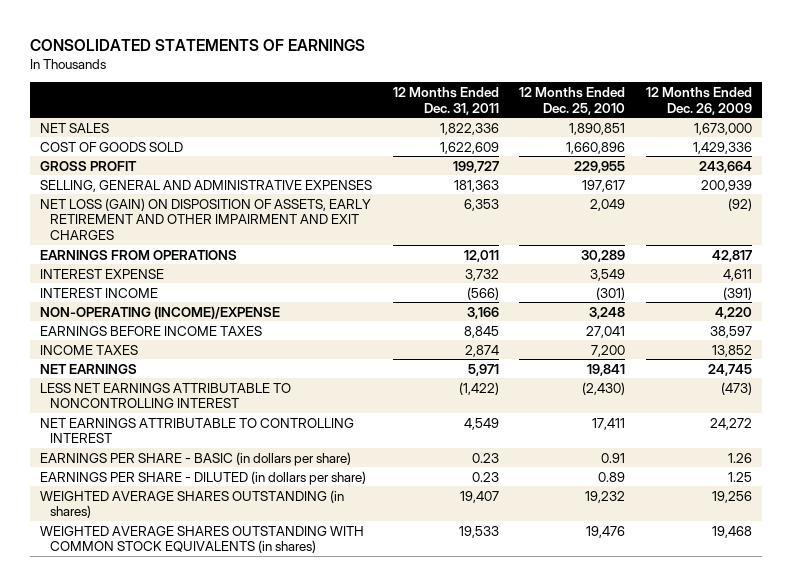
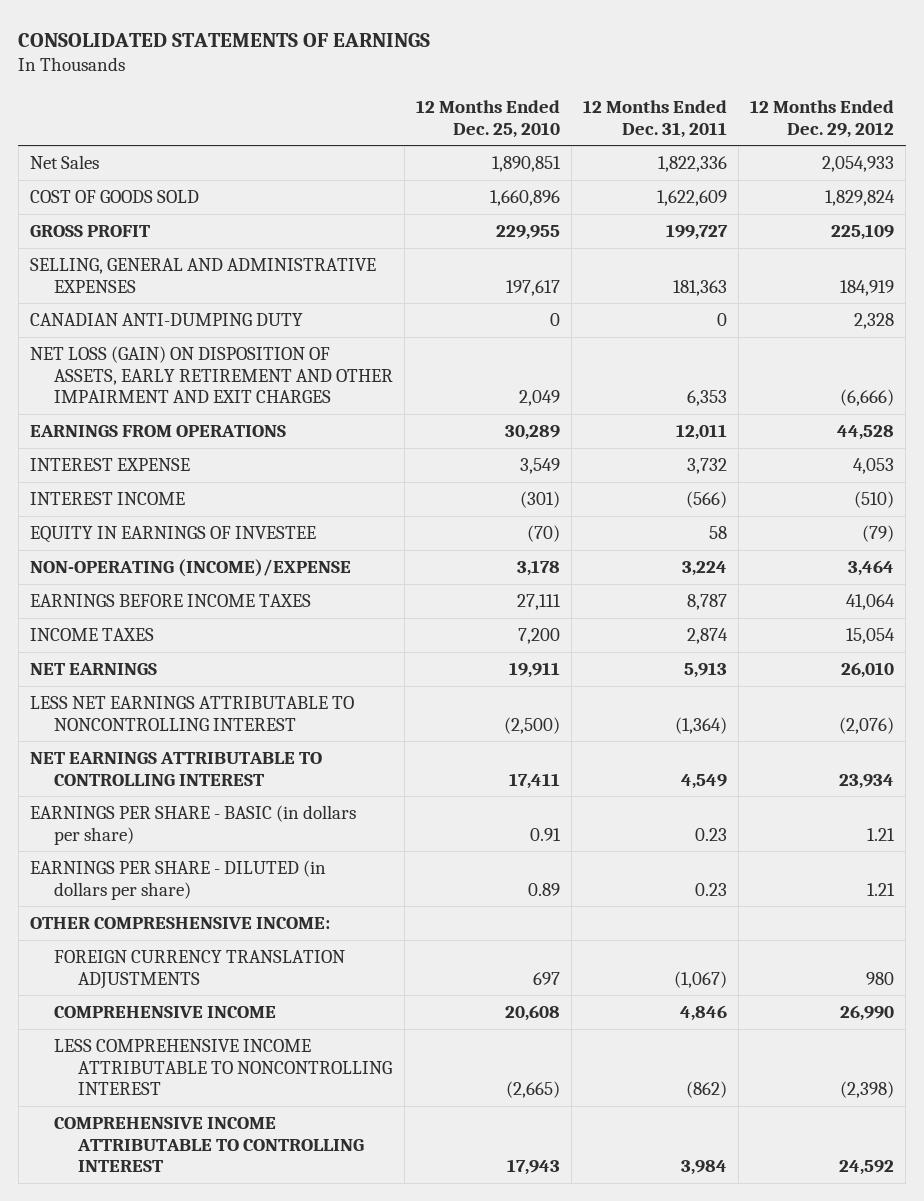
[645,86,752,115] 12 Months Ended Dec. 26, 2009 -> none
none -> [750,100,895,138] 12 Months Ended Dec. 29, 2012
[40,122,110,133] NET SALES -> [29,155,99,170] Net Sales
none -> [29,313,303,327] CANADIAN ANTI-DUMPING DUTY
none -> [29,526,316,544] EQUITY IN EARNINGS OF INVESTEE
[466,306,499,319] 3,166 -> [682,561,728,577] 3,224
[589,306,626,319] 3,248 -> [516,560,560,577] 3,178
[463,325,499,338] 8,845 -> [687,594,728,611] 8,787
[586,325,626,338] 27,041 -> [516,594,561,611] 27,111
[467,363,499,376] 5,971 -> [684,662,728,679] 5,913
[587,363,626,376] 19,841 -> [508,662,560,679] 19,911
[458,381,499,395] (1,422) -> [675,716,728,734] (1,364)
[582,381,626,395] (2,430) -> [503,716,560,734] (2,500)
[40,489,345,519] WEIGHTED AVERAGE SHARES OUTSTANDING (in shares) -> none
[40,525,365,554] WEIGHTED AVERAGE SHARES OUTSTANDING WITH COMMON STOCK EQUIVALENTS (in shares) -> none
none -> [29,917,330,930] OTHER COMPRESHENSIVE INCOME:
none -> [53,950,345,989] FOREIGN CURRENCY TRANSLATION ADJUSTMENTS
none -> [53,1006,276,1019] COMPREHENSIVE INCOME
none -> [53,1039,392,1096] LESS COMPREHENSIVE INCOME ATTRIBUTABLE TO NONCONTROLLING INTEREST
none -> [53,1117,364,1173] COMPREHENSIVE INCOME ATTRIBUTABLE TO CONTROLLING INTEREST

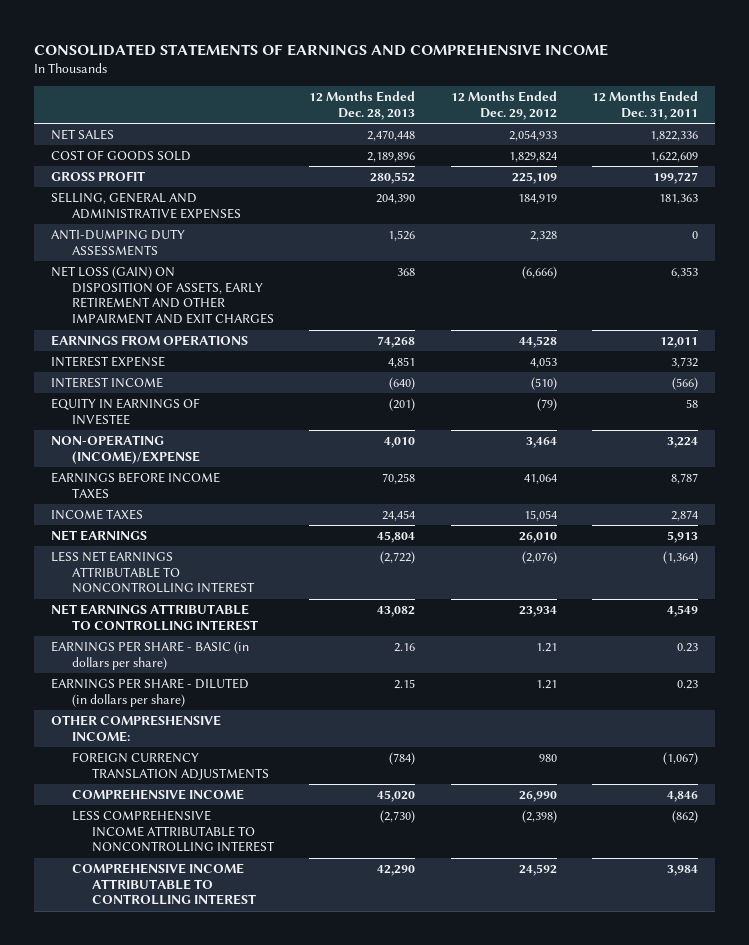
[18,32,431,47] CONSOLIDATED STATEMENTS OF EARNINGS -> [33,43,608,56] CONSOLIDATED STATEMENTS OF EARNINGS AND COMPREHENSIVE INCOME
[415,100,560,138] 12 Months Ended Dec. 25, 2010 -> none
none -> [309,91,416,120] 12 Months Ended Dec. 28, 2013
[29,155,99,170] Net Sales -> [51,129,115,141] NET SALES
[29,313,303,327] CANADIAN ANTI-DUMPING DUTY -> [51,229,186,256] ANTI-DUMPING DUTY ASSESSMENTS

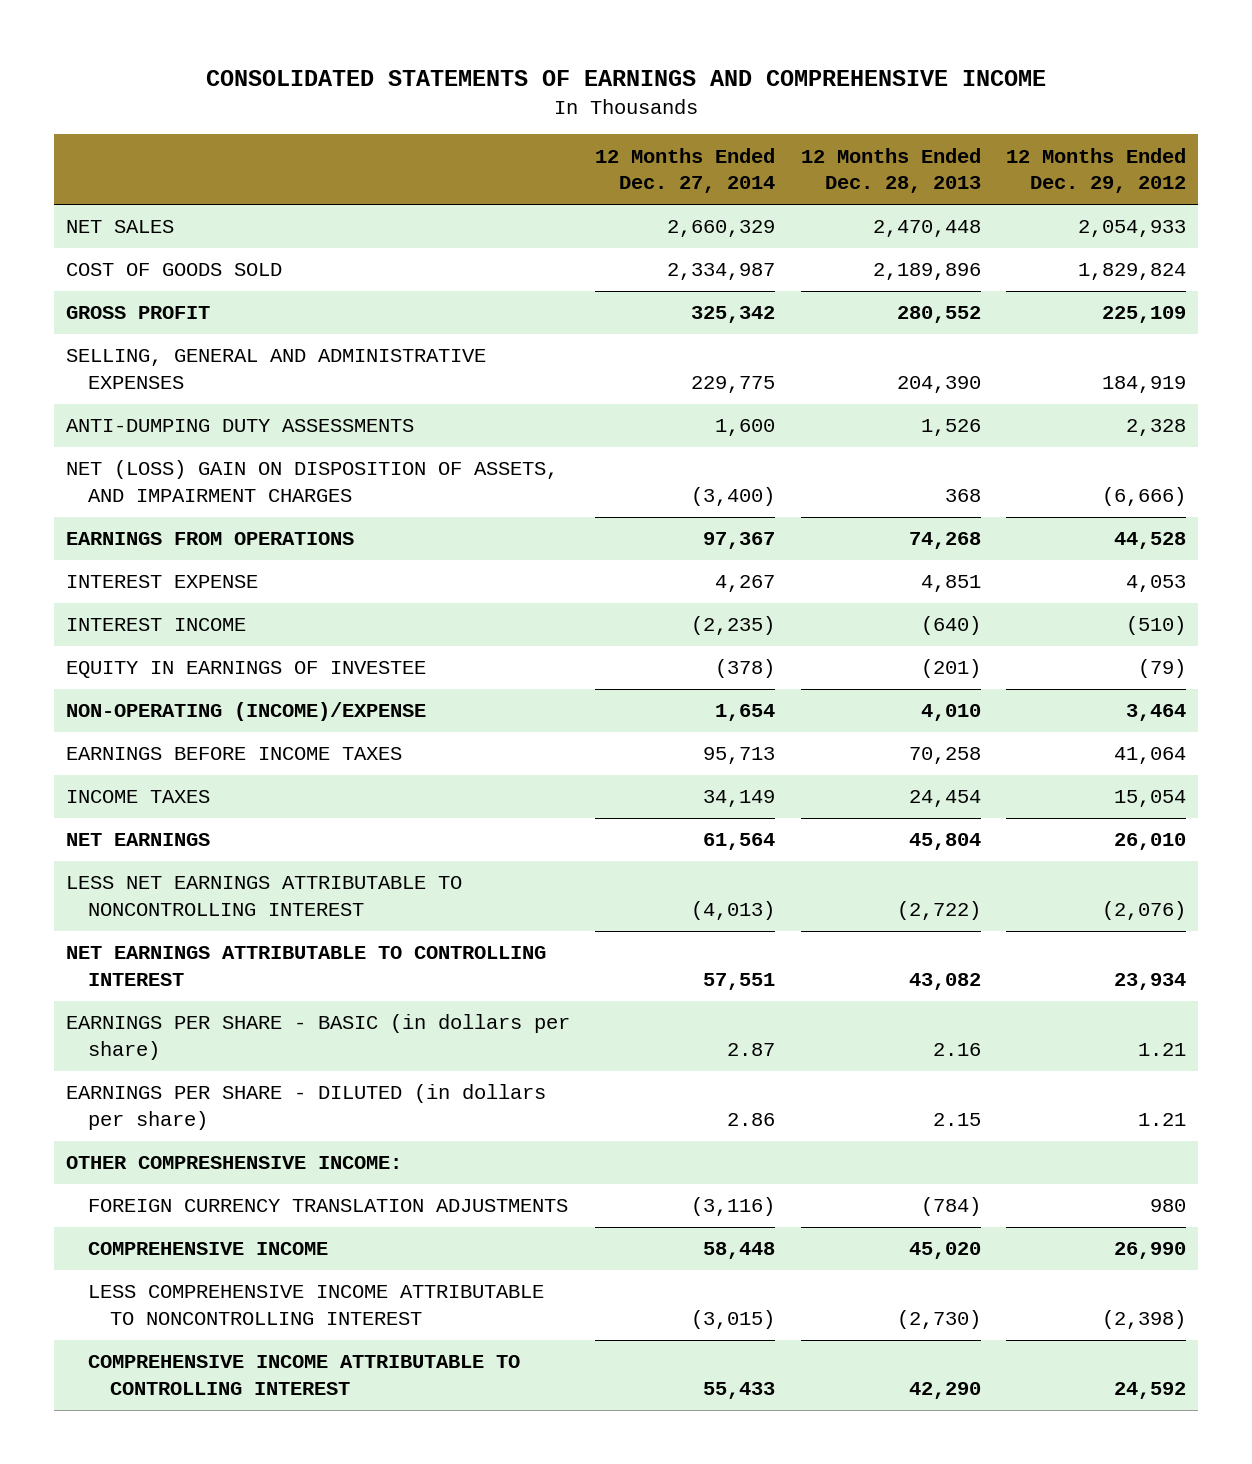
[591,91,698,120] 12 Months Ended Dec. 31, 2011 -> none
none -> [595,147,776,194] 12 Months Ended Dec. 27, 2014
[51,266,274,325] NET LOSS (GAIN) ON DISPOSITION OF ASSETS, EARLY RETIREMENT AND OTHER IMPAIRMENT AND EXIT CHARGES -> [66,460,559,503] NET (LOSS) GAIN ON DISPOSITION OF ASSETS, AND IMPAIRMENT CHARGES

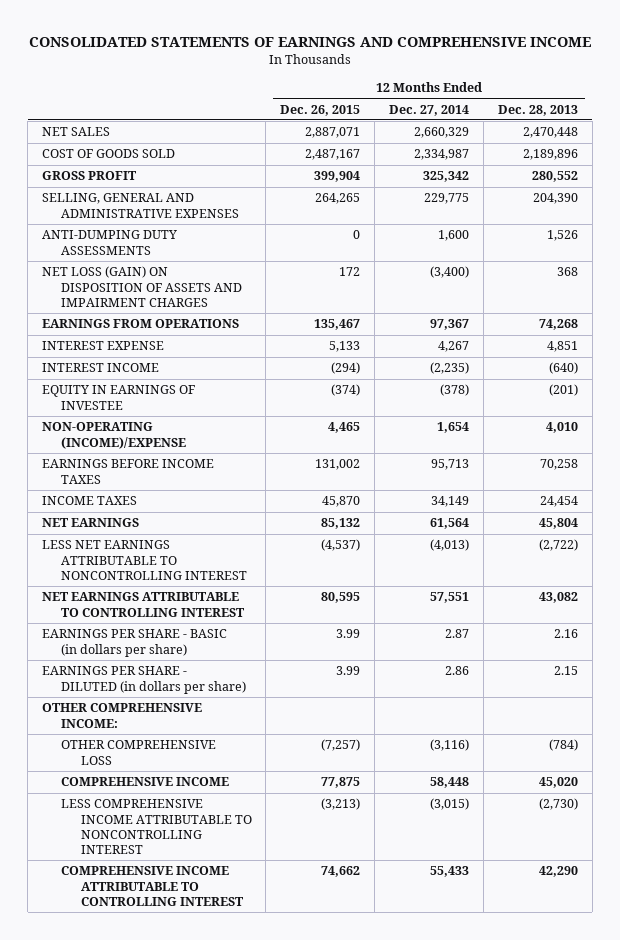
[1005,147,1186,194] 12 Months Ended Dec. 29, 2012 -> none
none -> [280,104,361,116] Dec. 26, 2015
[66,460,559,503] NET (LOSS) GAIN ON DISPOSITION OF ASSETS, AND IMPAIRMENT CHARGES -> [42,266,243,307] NET LOSS (GAIN) ON DISPOSITION OF ASSETS AND IMPAIRMENT CHARGES
[66,1156,403,1170] OTHER COMPRESHENSIVE INCOME: -> [42,703,203,728] OTHER COMPREHENSIVE INCOME:
[88,1199,569,1213] FOREIGN CURRENCY TRANSLATION ADJUSTMENTS -> [61,740,217,765] OTHER COMPREHENSIVE LOSS

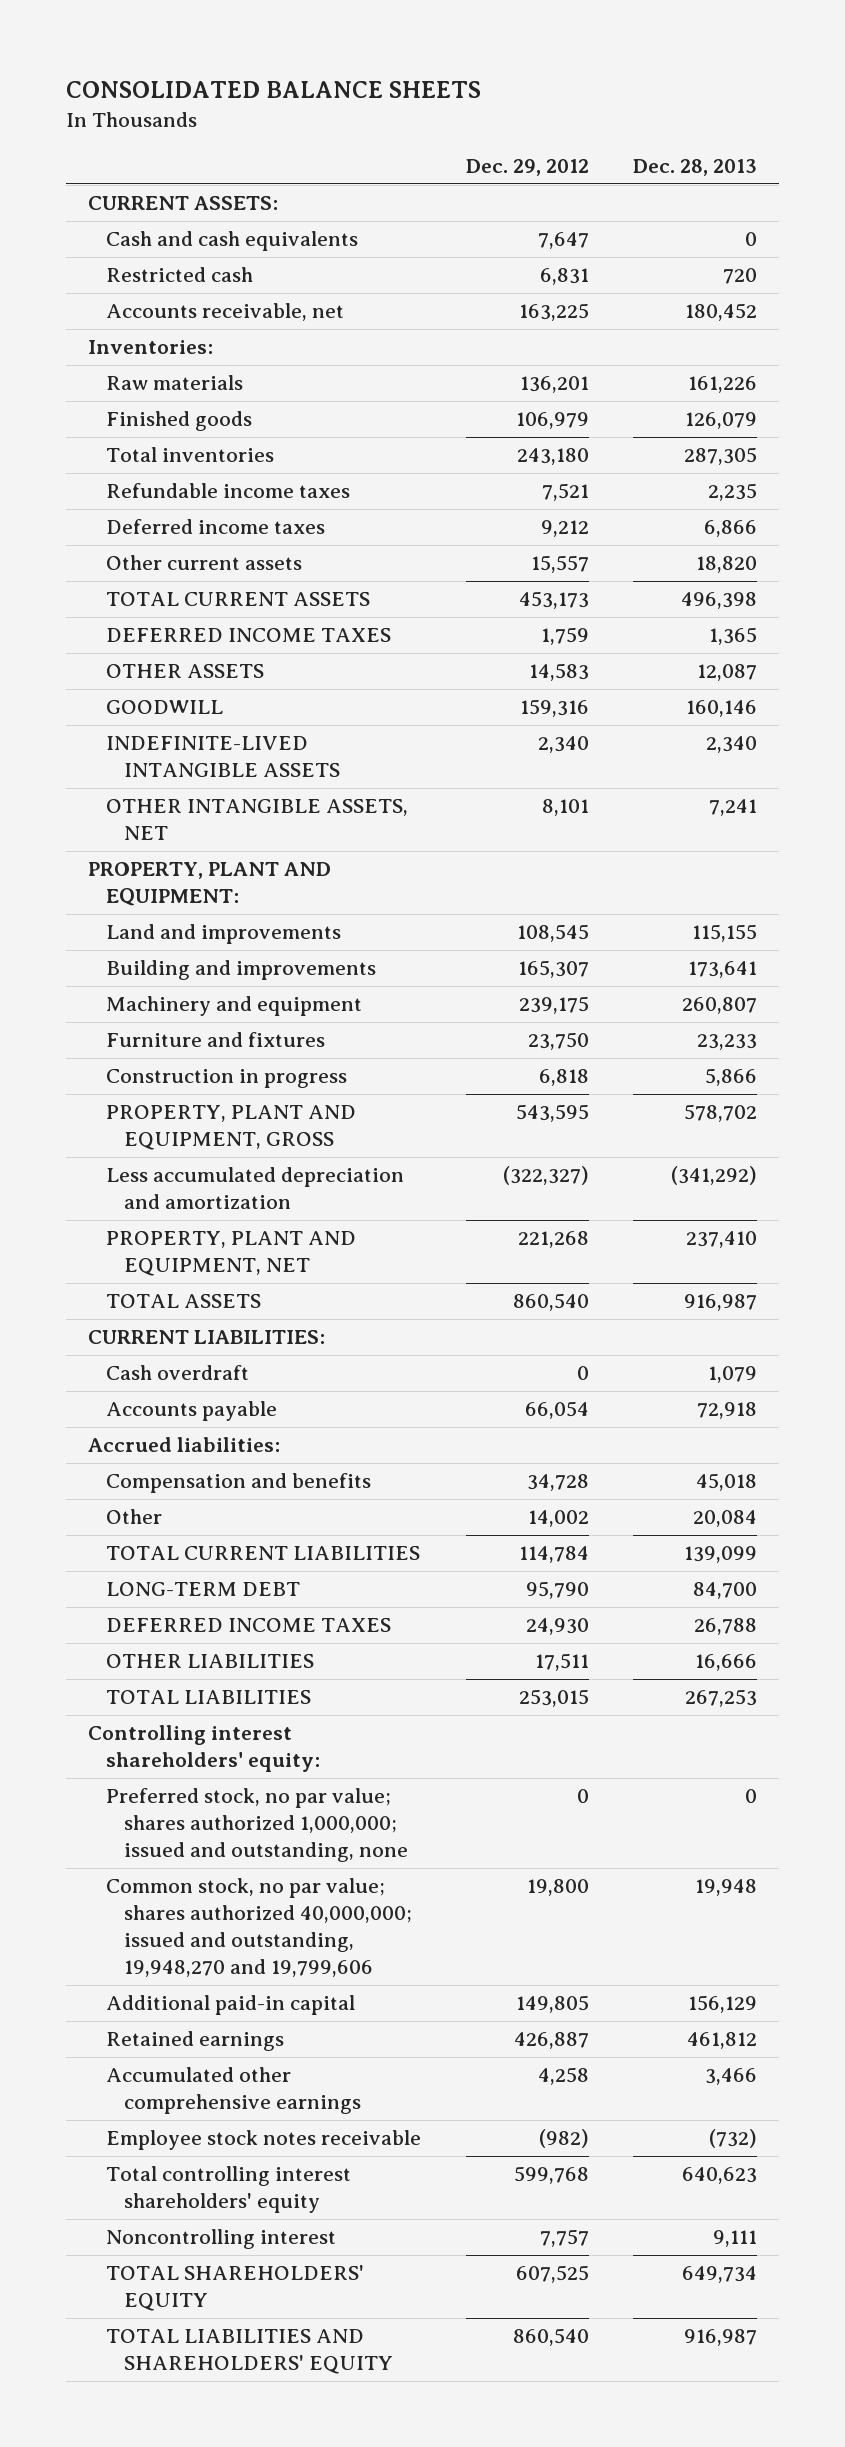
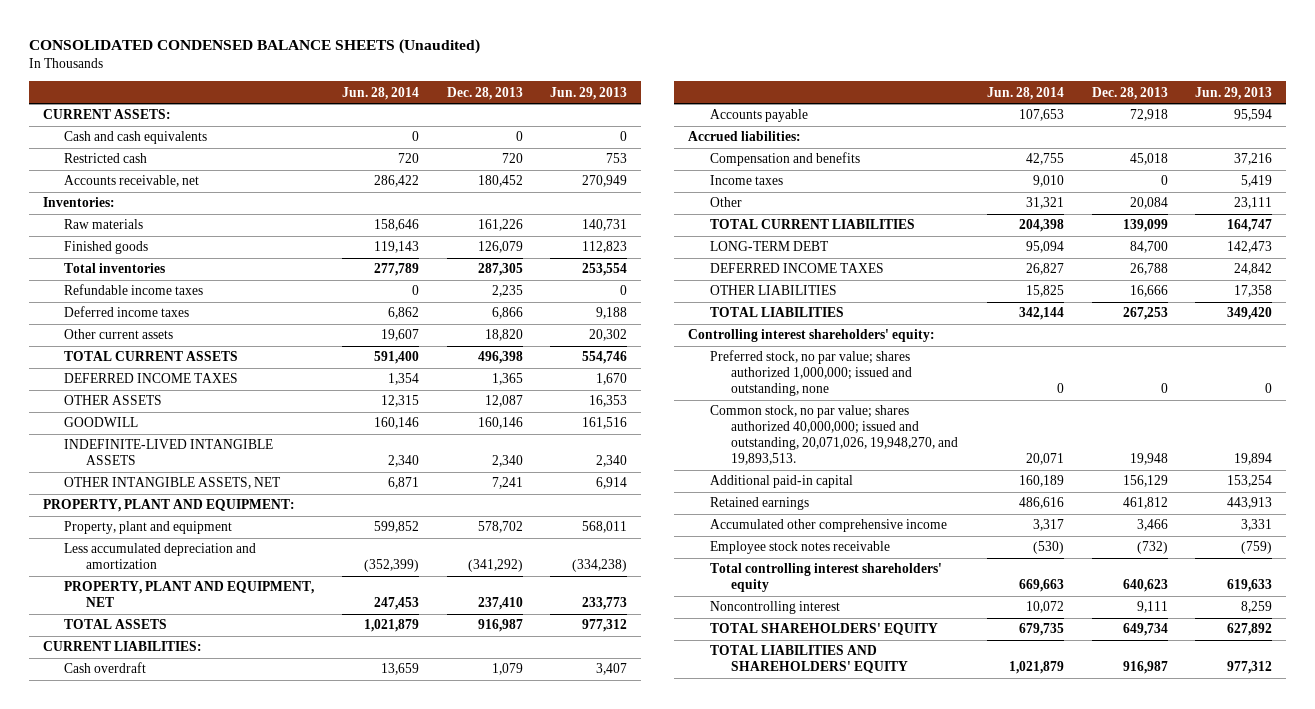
[66,81,482,99] CONSOLIDATED BALANCE SHEETS -> [29,38,481,54] CONSOLIDATED CONDENSED BALANCE SHEETS (Unaudited)
[465,158,589,176] Dec. 29, 2012 -> none
none -> [341,86,419,100] Jun. 28, 2014
none -> [550,86,628,100] Jun. 29, 2013
[105,924,341,945] Land and improvements -> none
[105,960,376,981] Building and improvements -> none
[105,996,362,1017] Machinery and equipment -> none
[105,1032,325,1048] Furniture and fixtures -> none
[105,1069,347,1089] Construction in progress -> none
[105,1105,356,1151] PROPERTY, PLANT AND EQUIPMENT, GROSS -> [64,521,233,535] Property, plant and equipment
none -> [709,175,783,186] Income taxes
[105,1878,412,1977] Common stock, no par value; shares authorized 40,000,000; issued and outstanding, 19,948,270 and 19,799,606 -> [709,405,958,465] Common stock, no par value; shares authorized 40,000,000; issued and outstanding, 20,071,026, 19,948,270, and 19,893,513.
[105,2067,361,2115] Accumulated other comprehensive earnings -> [709,519,947,533] Accumulated other comprehensive income

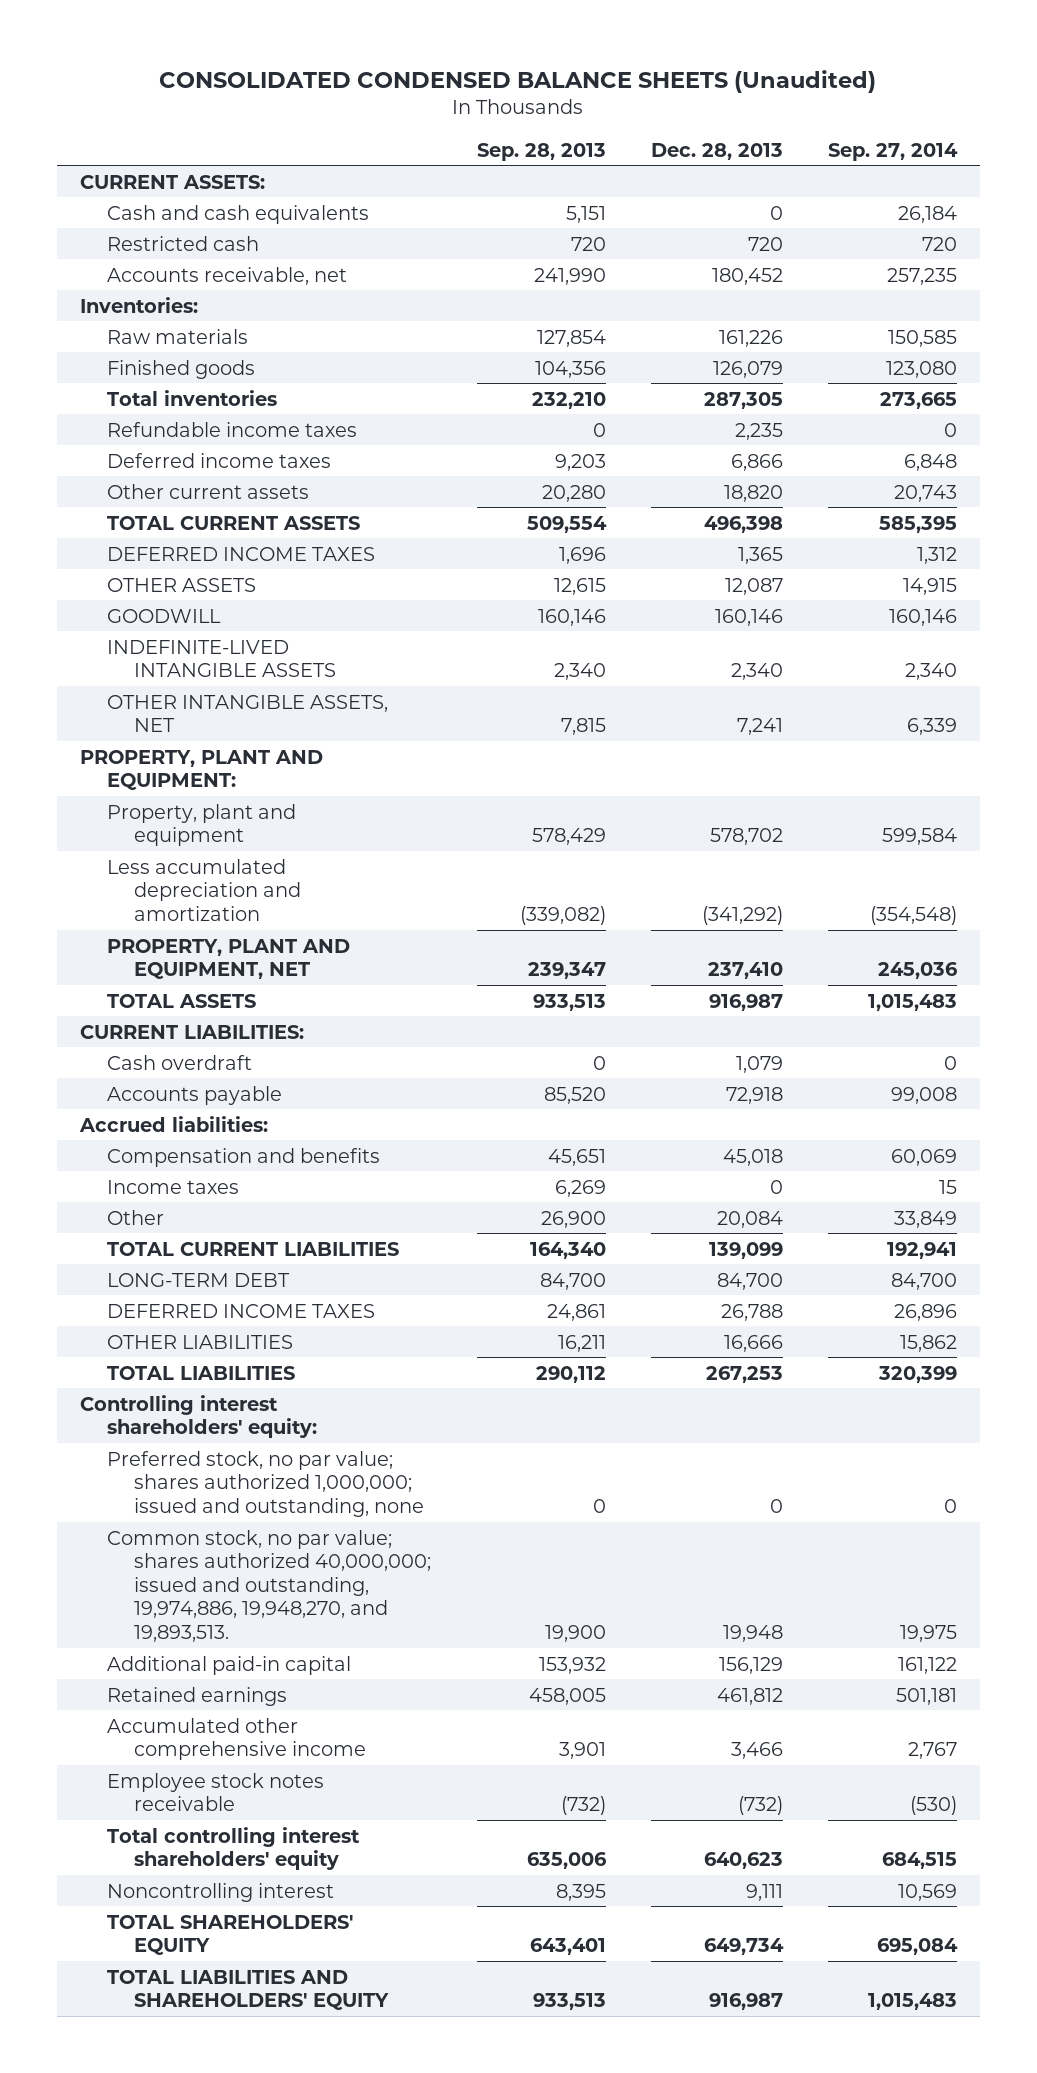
[341,86,419,100] Jun. 28, 2014 -> none
[550,86,628,100] Jun. 29, 2013 -> none
none -> [476,142,606,161] Sep. 28, 2013
none -> [827,142,958,161] Sep. 27, 2014
[709,405,958,465] Common stock, no par value; shares authorized 40,000,000; issued and outstanding, 20,071,026, 19,948,270, and 19,893,513. -> [107,1529,432,1643] Common stock, no par value; shares authorized 40,000,000; issued and outstanding, 19,974,886, 19,948,270, and 19,893,513.

